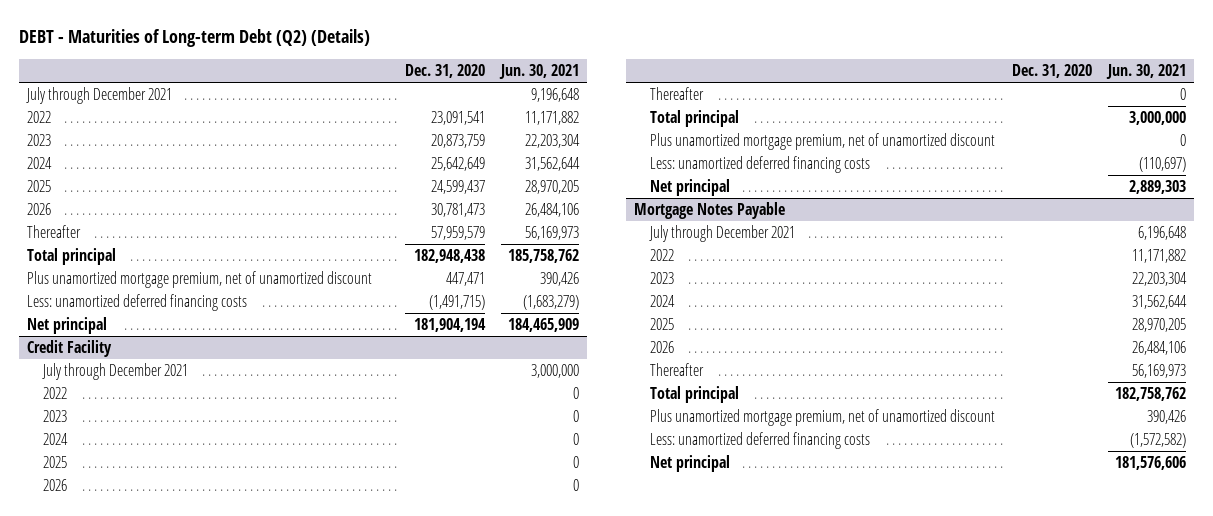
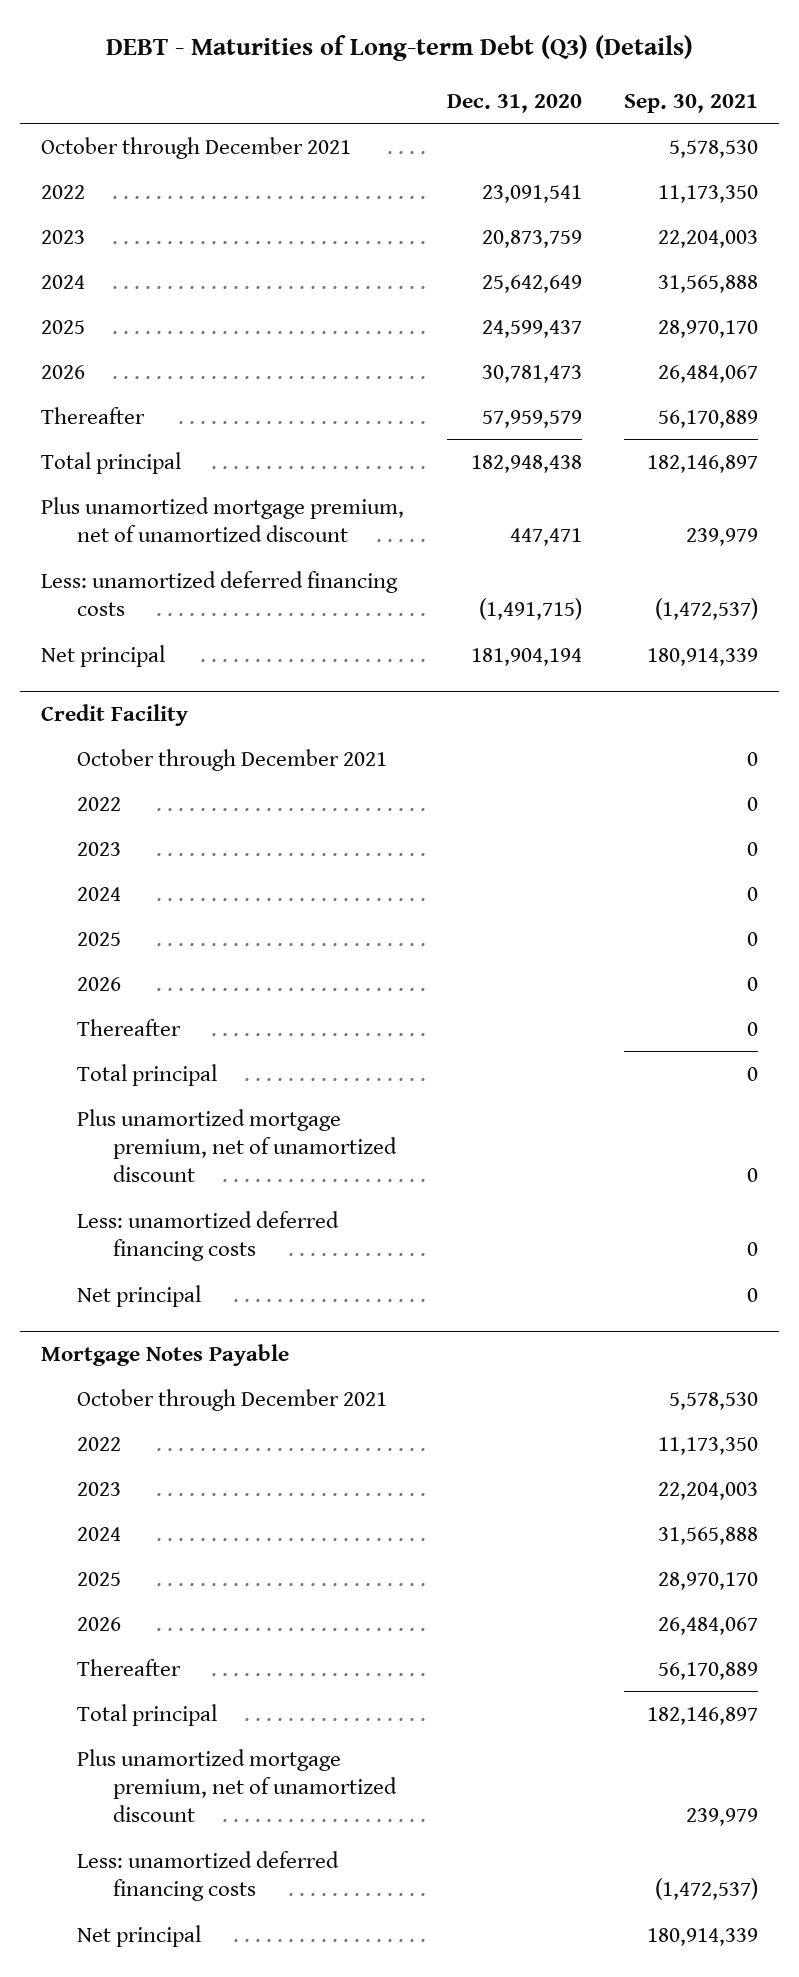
[19,29,371,48] DEBT - Maturities of Long-term Debt (Q2) (Details) -> [105,35,693,62] DEBT - Maturities of Long-term Debt (Q3) (Details)
[499,63,580,79] Jun. 30, 2021 -> none
none -> [624,93,759,113] Sep. 30, 2021
[26,87,173,105] July through December 2021 -> [41,136,352,159] October through December 2021
[42,363,189,381] July through December 2021 -> [77,748,388,771] October through December 2021
[649,225,796,243] July through December 2021 -> [77,1388,388,1411] October through December 2021

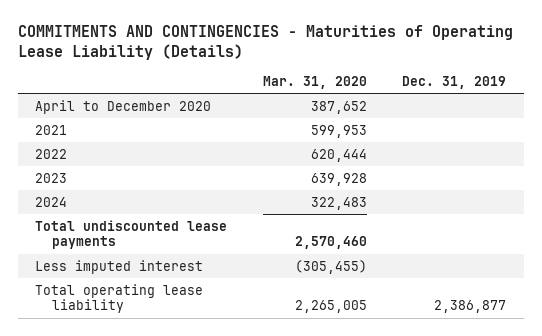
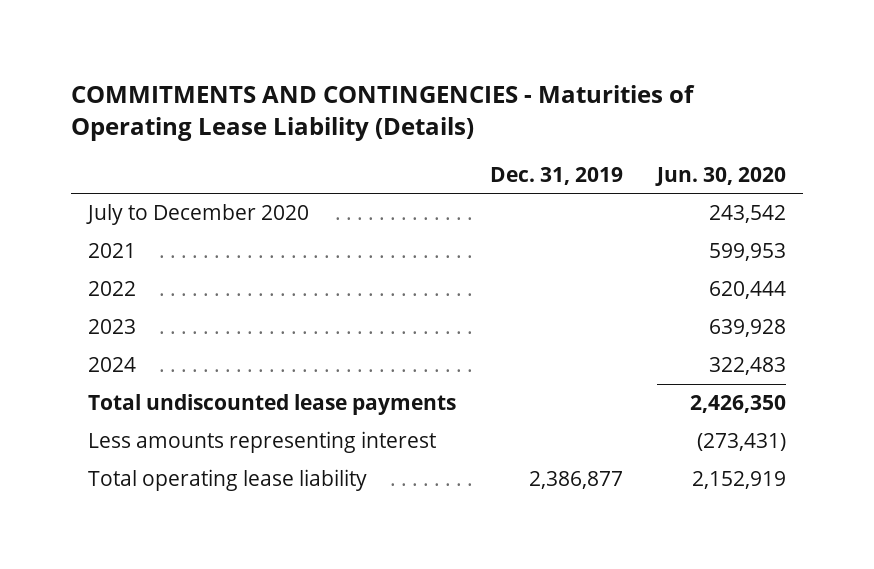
[262,75,367,89] Mar. 31, 2020 -> none
none -> [655,166,787,186] Jun. 30, 2020
[35,99,212,114] April to December 2020 -> [86,204,310,226] July to December 2020
[35,259,204,274] Less imputed interest -> [88,431,437,454] Less amounts representing interest

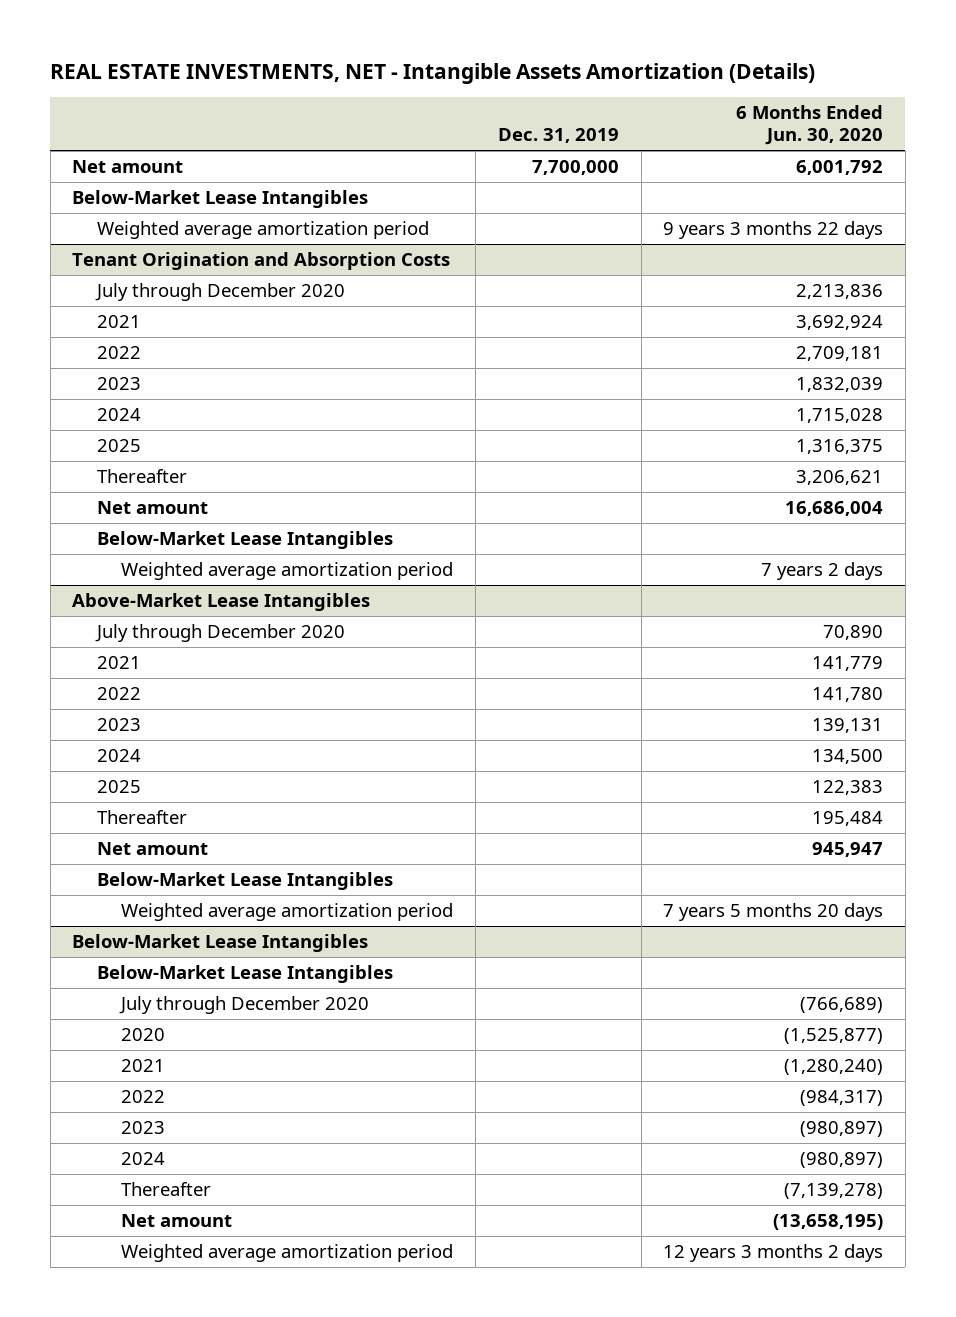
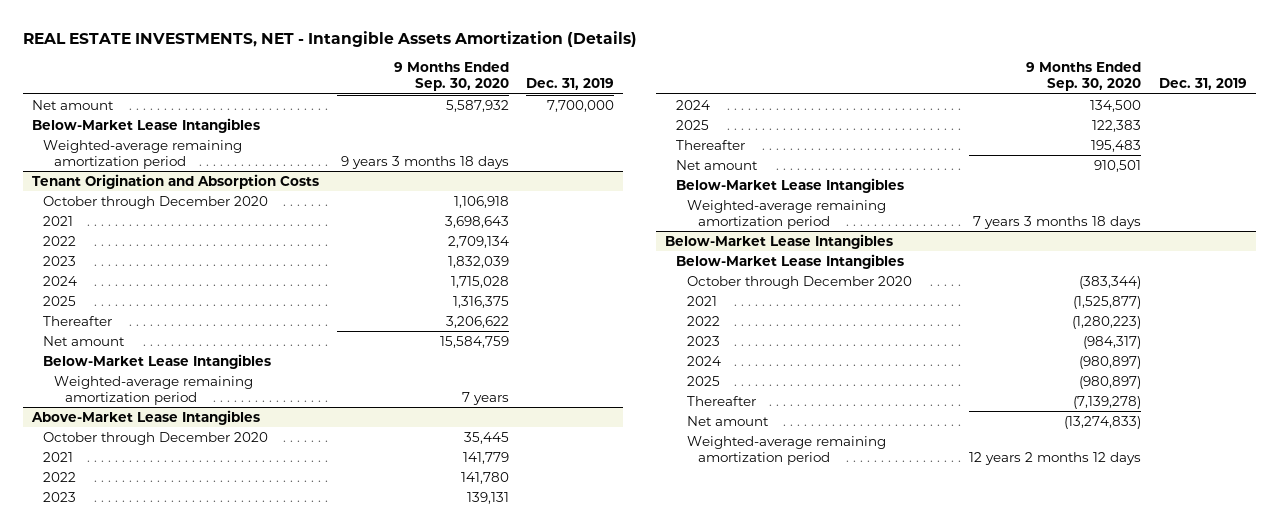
[736,105,884,146] 6 Months Ended Jun. 30, 2020 -> none
none -> [393,62,509,92] 9 Months Ended Sep. 30, 2020
[96,221,429,240] Weighted average amortization period -> [43,139,243,169] Weighted-average remaining amortization period
[94,283,345,302] July through December 2020 -> [43,195,269,209] October through December 2020
[121,562,454,581] Weighted average amortization period -> [53,375,253,405] Weighted-average remaining amortization period
[94,624,345,643] July through December 2020 -> [43,431,269,445] October through December 2020
[121,903,454,922] Weighted average amortization period -> [686,199,886,229] Weighted-average remaining amortization period
[121,1028,166,1042] 2020 -> none
[119,996,370,1015] July through December 2020 -> [686,275,912,289] October through December 2020
none -> [686,375,720,386] 2025
[121,1244,454,1263] Weighted average amortization period -> [686,435,886,465] Weighted-average remaining amortization period

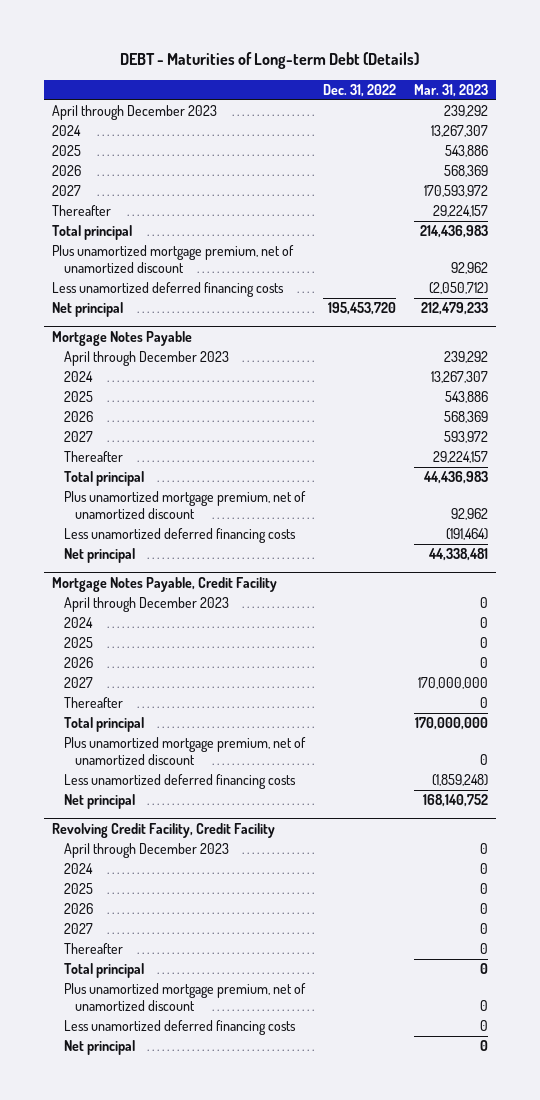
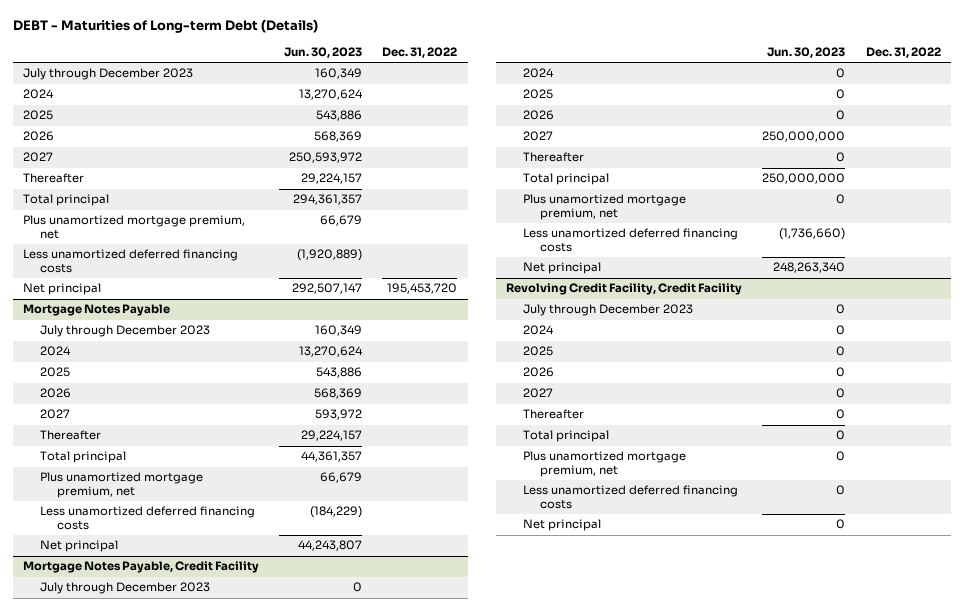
[413,83,488,97] Mar. 31, 2023 -> none
none -> [284,46,363,58] Jun. 30, 2023
[52,105,218,121] April through December 2023 -> [22,68,193,81] July through December 2023
[52,245,295,273] Plus unamortized mortgage premium, net of unamortized discount -> [22,215,245,239] Plus unamortized mortgage premium, net
[63,351,229,367] April through December 2023 -> [39,325,210,338] July through December 2023
[63,491,306,519] Plus unamortized mortgage premium, net of unamortized discount -> [39,472,203,498] Plus unamortized mortgage premium, net
[63,597,229,613] April through December 2023 -> [39,582,210,595] July through December 2023
[63,737,306,765] Plus unamortized mortgage premium, net of unamortized discount -> [523,194,687,220] Plus unamortized mortgage premium, net
[63,843,229,859] April through December 2023 -> [523,304,694,317] July through December 2023
[63,983,306,1011] Plus unamortized mortgage premium, net of unamortized discount -> [523,451,687,477] Plus unamortized mortgage premium, net

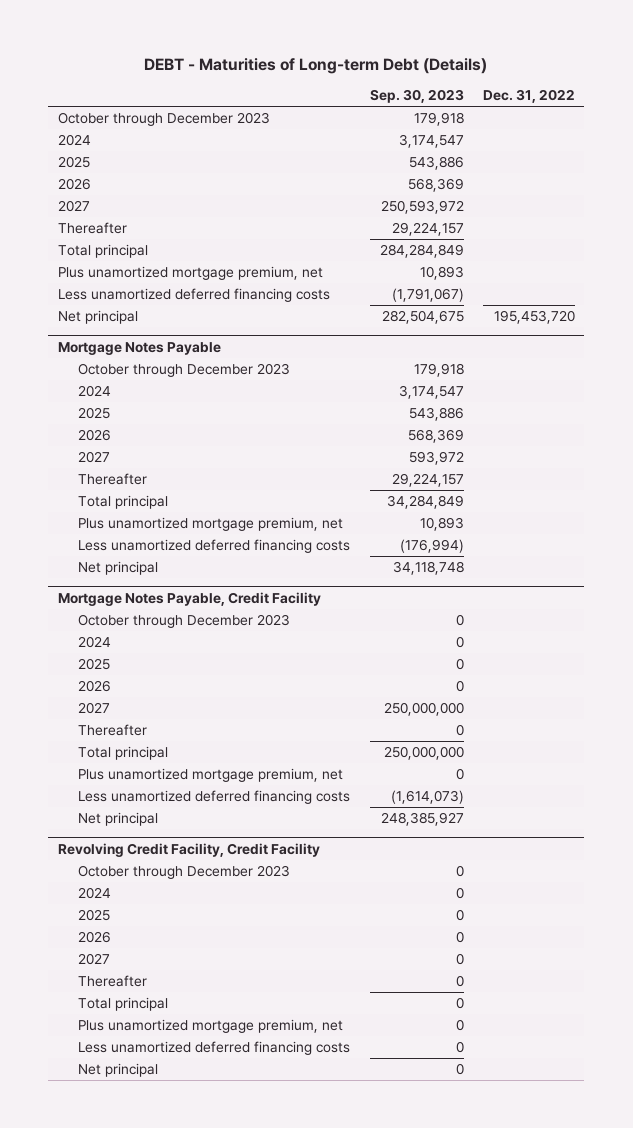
[284,46,363,58] Jun. 30, 2023 -> none
none -> [369,89,464,104] Sep. 30, 2023
[22,68,193,81] July through December 2023 -> [57,111,270,126] October through December 2023
[39,325,210,338] July through December 2023 -> [78,362,291,377] October through December 2023
[39,582,210,595] July through December 2023 -> [78,613,291,628] October through December 2023
[523,304,694,317] July through December 2023 -> [78,864,291,879] October through December 2023

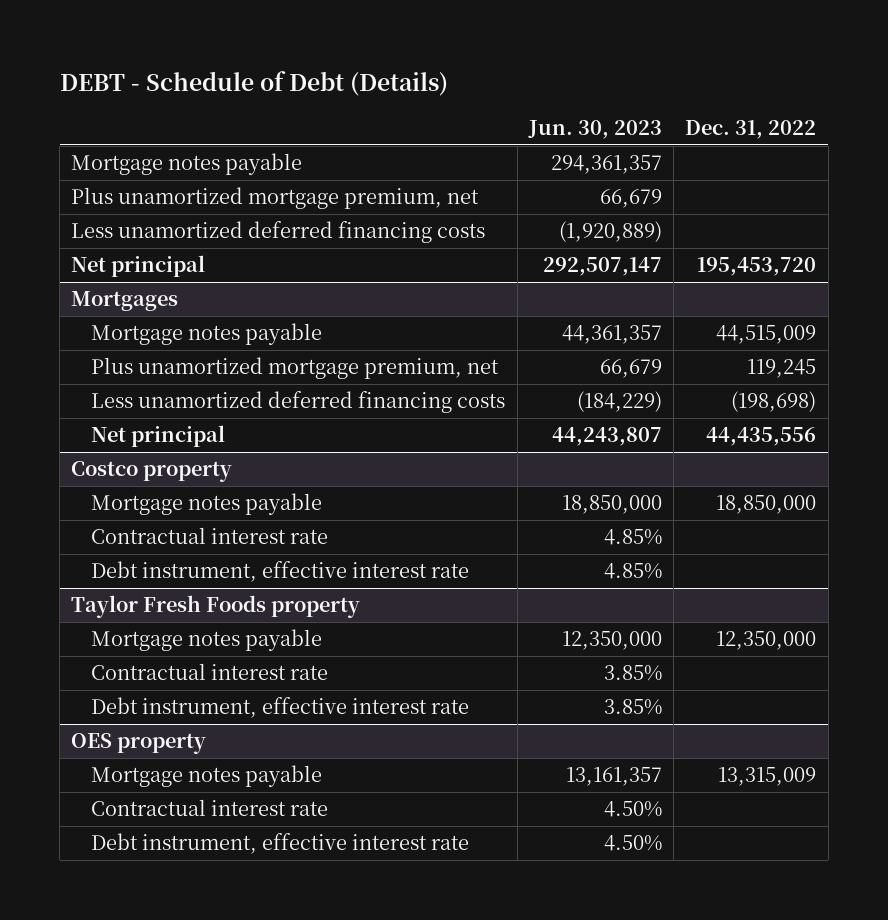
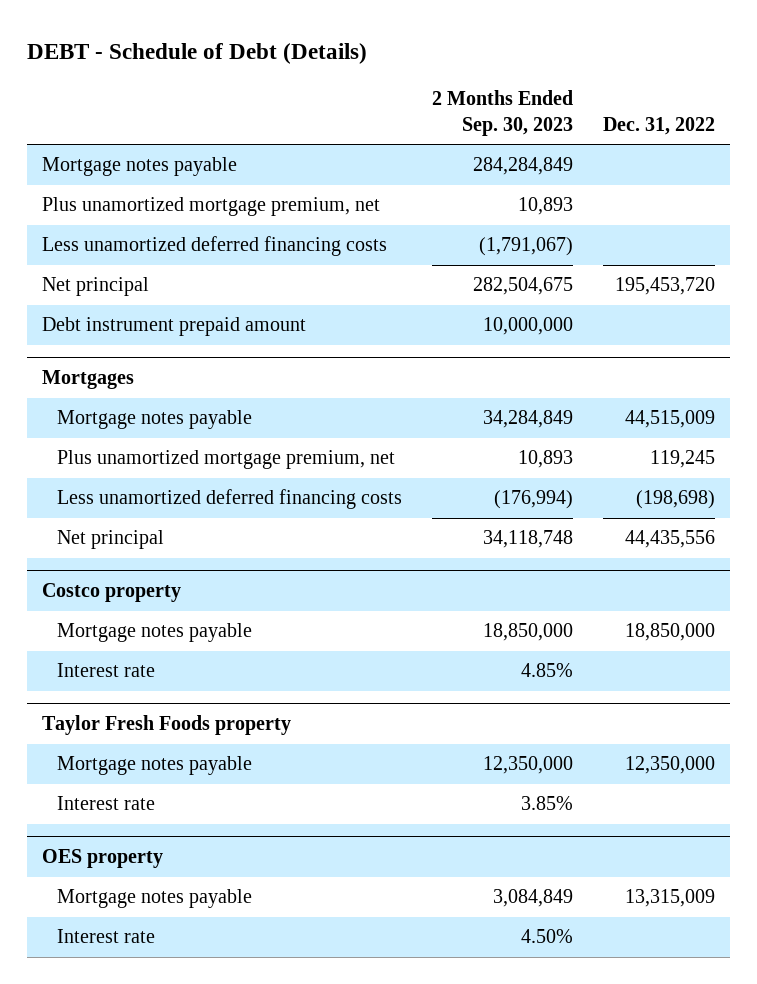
[527,120,662,140] Jun. 30, 2023 -> none
none -> [432,90,574,137] 2 Months Ended Sep. 30, 2023
none -> [42,317,307,337] Debt instrument prepaid amount
[91,561,470,583] Debt instrument, effective interest rate -> none
[91,527,329,545] Contractual interest rate -> [57,663,156,678] Interest rate
[91,697,470,719] Debt instrument, effective interest rate -> none
[91,663,329,681] Contractual interest rate -> [57,796,156,811] Interest rate
[91,833,470,855] Debt instrument, effective interest rate -> none
[91,799,329,817] Contractual interest rate -> [57,929,156,944] Interest rate

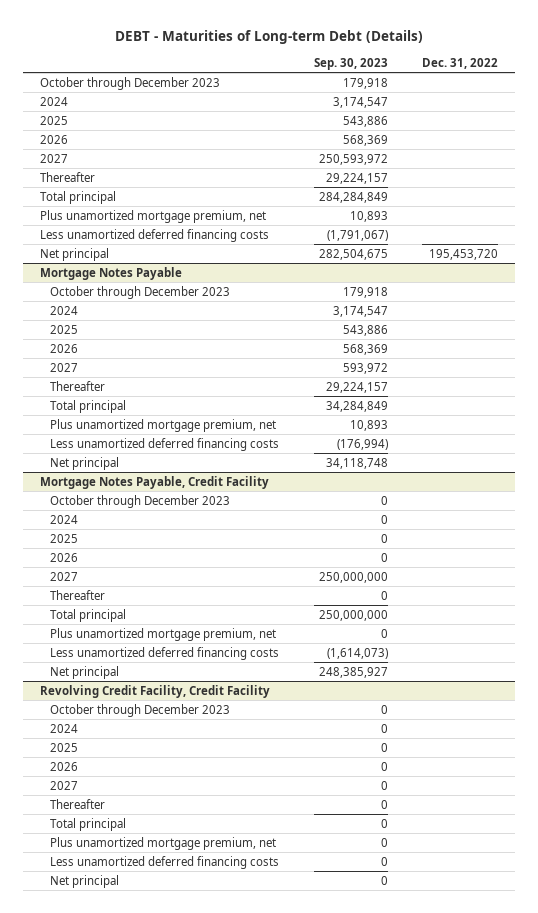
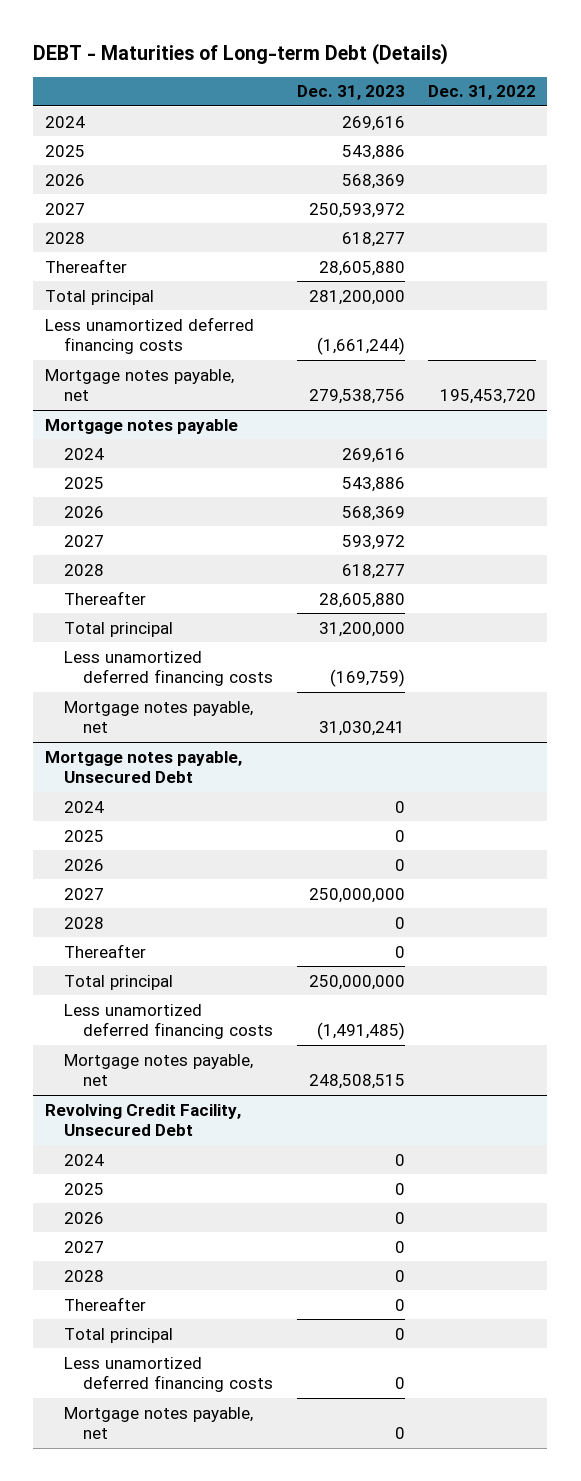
[313,57,388,70] Sep. 30, 2023 -> none
none -> [296,85,405,101] Dec. 31, 2023
[40,76,221,90] October through December 2023 -> none
none -> [44,231,85,244] 2028
[40,209,267,223] Plus unamortized mortgage premium, net -> none
[50,285,231,299] October through December 2023 -> none
[40,247,110,261] Net principal -> [44,368,234,401] Mortgage notes payable, net
[40,266,183,280] Mortgage Notes Payable -> [44,418,238,434] Mortgage notes payable
none -> [64,563,105,576] 2028
[50,418,277,432] Plus unamortized mortgage premium, net -> none
[40,475,270,489] Mortgage Notes Payable, Credit Facility -> none
[50,494,231,508] October through December 2023 -> none
[50,514,79,524] 2024 -> none
[50,533,79,543] 2025 -> none
[50,552,79,562] 2026 -> none
[50,571,79,581] 2027 -> none
[50,589,106,600] Thereafter -> none
[50,608,127,622] Total principal -> none
[50,627,277,641] Plus unamortized mortgage premium, net -> none
[50,646,280,660] Less unamortized deferred financing costs -> none
[50,665,120,679] Net principal -> none
[50,703,231,717] October through December 2023 -> none
[50,456,120,470] Net principal -> [64,700,254,733] Mortgage notes payable, net
none -> [44,750,242,783] Mortgage notes payable, Unsecured Debt
none -> [64,800,105,813] 2024
none -> [64,829,105,842] 2025
none -> [64,858,105,871] 2026
none -> [64,887,105,900] 2027
none -> [64,916,105,929] 2028
none -> [64,943,147,958] Thereafter
none -> [64,974,174,990] Total principal
none -> [64,1003,274,1039] Less unamortized deferred financing costs
none -> [64,1053,254,1086] Mortgage notes payable, net
[40,684,271,698] Revolving Credit Facility, Credit Facility -> [44,1103,241,1136] Revolving Credit Facility, Unsecured Debt
none -> [64,1269,105,1282] 2028
[50,836,277,850] Plus unamortized mortgage premium, net -> none
[50,874,120,888] Net principal -> [64,1406,254,1439] Mortgage notes payable, net

